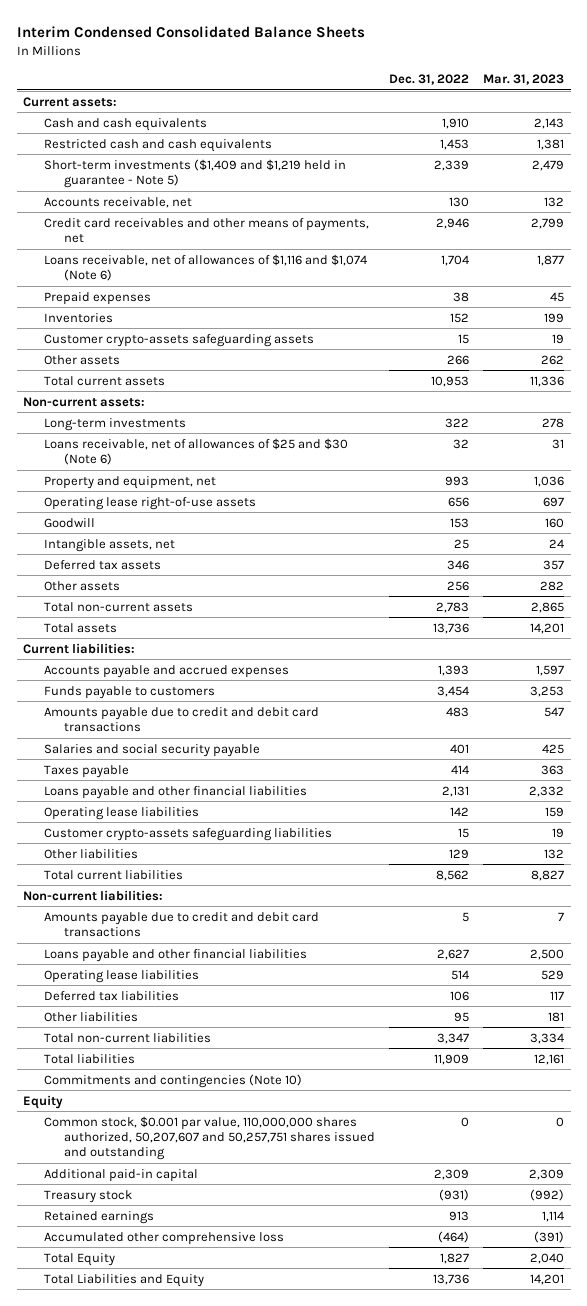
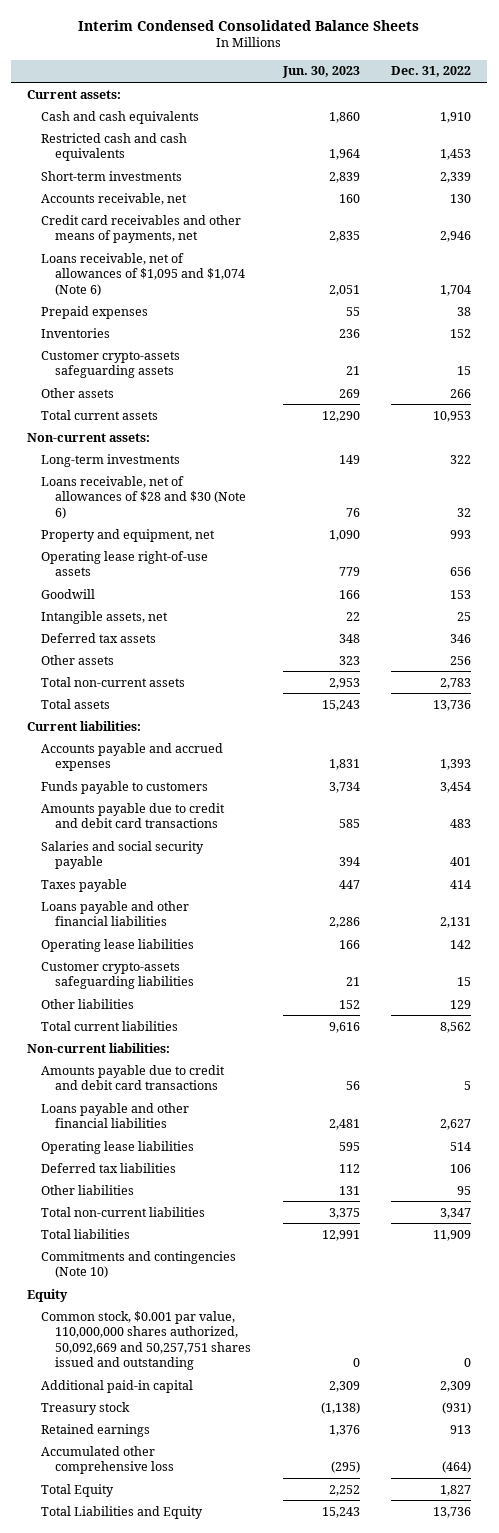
[482,74,564,86] Mar. 31, 2023 -> none
none -> [281,66,360,79] Jun. 30, 2023
[43,158,346,189] Short-term investments ($1,409 and $1,219 held in guarantee - Note 5) -> [41,170,183,181] Short-term investments
[43,253,367,282] Loans receivable, net of allowances of $1,116 and $1,074 (Note 6) -> [41,252,246,296] Loans receivable, net of allowances of $1,095 and $1,074 (Note 6)
[43,437,348,466] Loans receivable, net of allowances of $25 and $30 (Note 6) -> [41,475,247,519] Loans receivable, net of allowances of $28 and $30 (Note 6)
[43,1115,376,1161] Common stock, $0.001 par value, 110,000,000 shares authorized, 50,207,607 and 50,257,751 shares issued and outstanding -> [41,1310,252,1371] Common stock, $0.001 par value, 110,000,000 shares authorized, 50,092,669 and 50,257,751 shares issued and outstanding

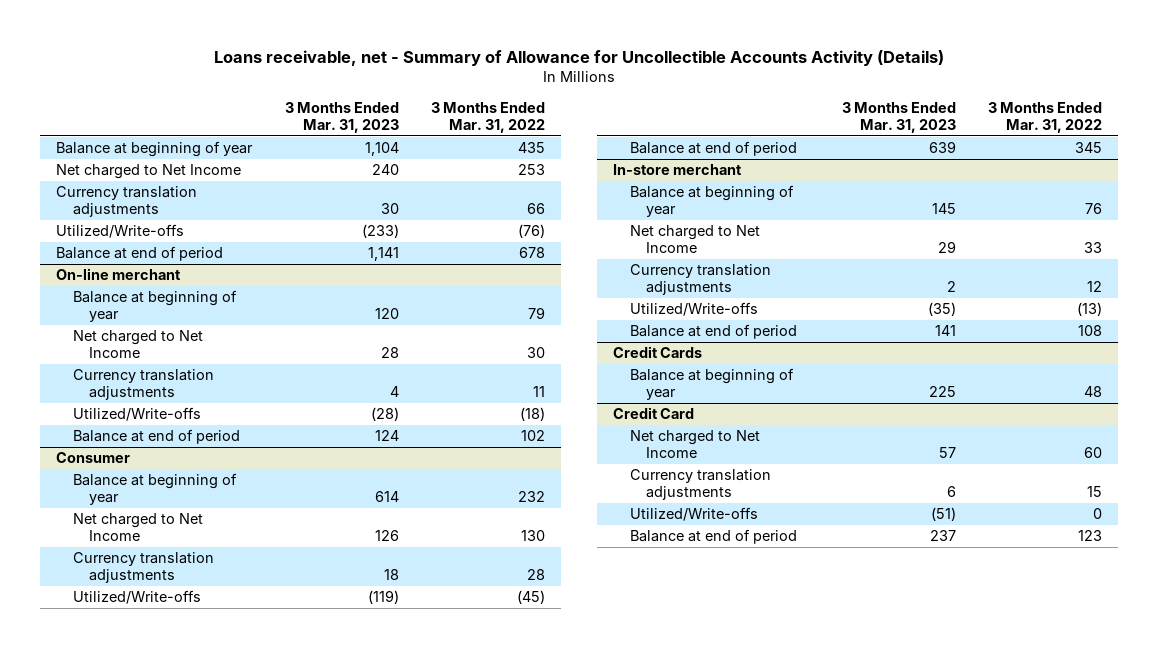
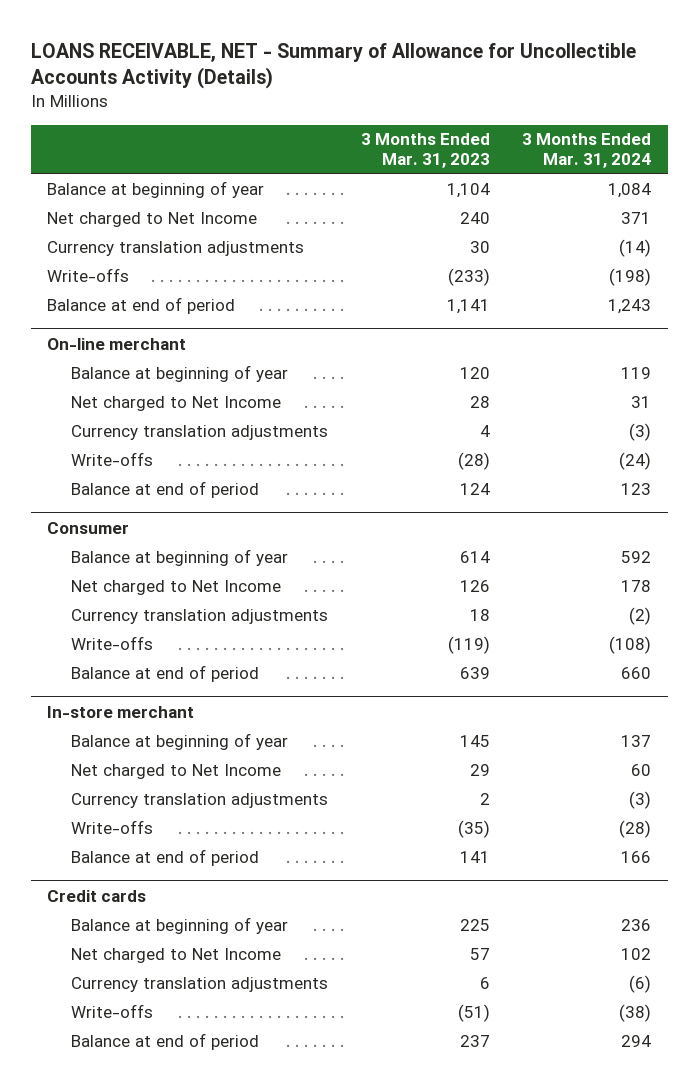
[214,49,945,66] Loans receivable, net - Summary of Allowance for Uncollectible Accounts Activity (Details) -> [31,42,637,90] LOANS RECEIVABLE, NET - Summary of Allowance for Uncollectible Accounts Activity (Details)
[430,101,545,134] 3 Months Ended Mar. 31, 2022 -> none
none -> [522,133,652,168] 3 Months Ended Mar. 31, 2024
[56,224,185,239] Utilized/Write-offs -> [47,267,130,282] Write-offs
[72,407,201,422] Utilized/Write-offs -> [71,451,154,466] Write-offs
[72,590,201,605] Utilized/Write-offs -> [71,635,154,650] Write-offs
[629,302,758,317] Utilized/Write-offs -> [71,819,154,834] Write-offs
[613,346,703,359] Credit Cards -> [47,889,147,902] Credit cards
[613,407,695,420] Credit Card -> none
[629,507,758,522] Utilized/Write-offs -> [71,1003,154,1018] Write-offs

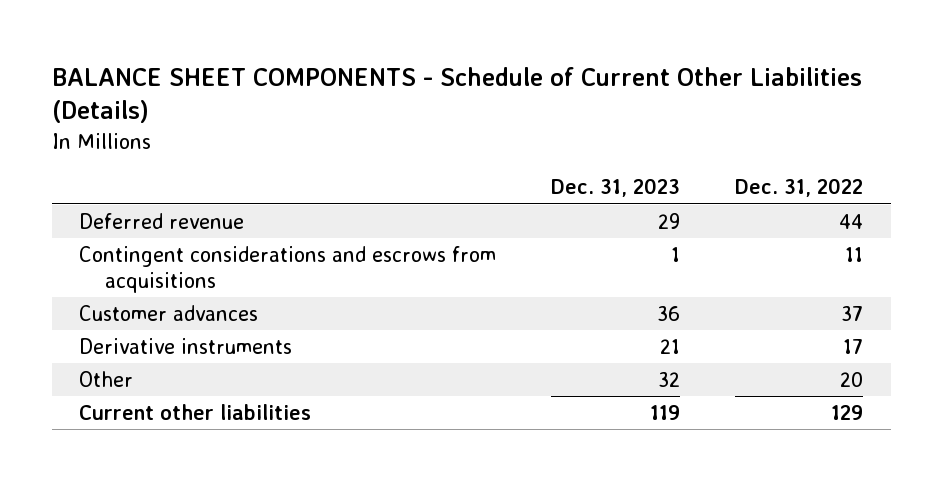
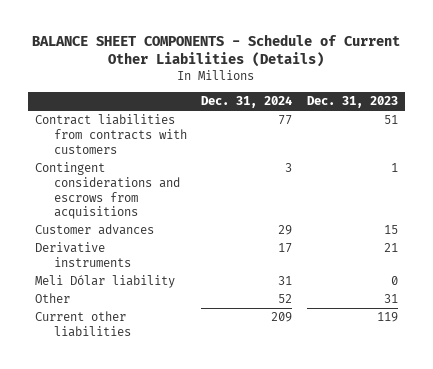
[735,178,864,198] Dec. 31, 2022 -> none
none -> [201,96,293,109] Dec. 31, 2024
[79,213,245,230] Deferred revenue -> none
none -> [34,114,187,154] Contract liabilities from contracts with customers
[657,306,681,322] 36 -> [384,225,399,235] 15
none -> [34,275,175,289] Meli Dólar liability
[658,372,681,388] 32 -> [384,294,399,304] 31

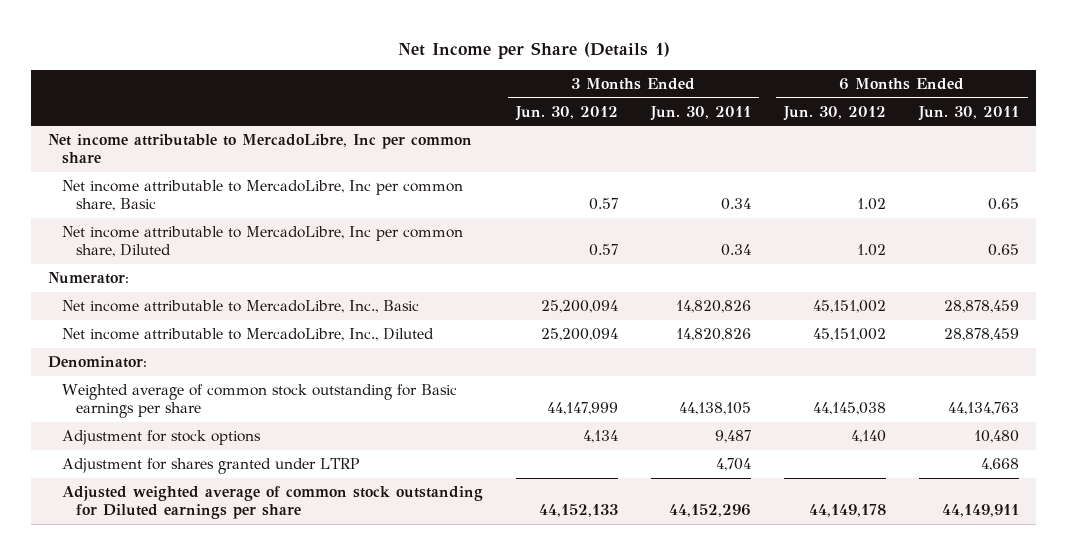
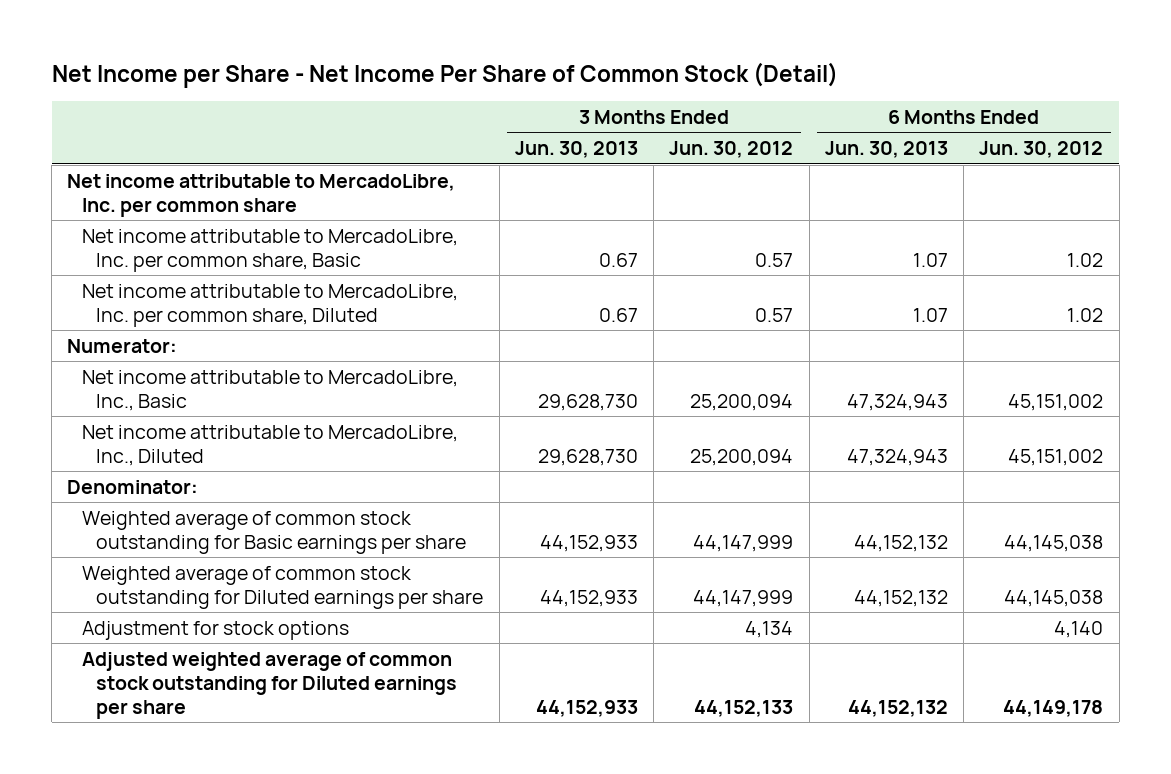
[397,41,670,59] Net Income per Share (Details 1) -> [51,61,838,88] Net Income per Share - Net Income Per Share of Common Stock (Detail)
[650,105,752,121] Jun. 30, 2011 -> none
[918,105,1020,121] Jun. 30, 2011 -> none
none -> [514,141,638,159] Jun. 30, 2013
none -> [824,141,948,159] Jun. 30, 2013
[47,134,472,165] Net income attributable to MercadoLibre, Inc per common share -> [67,173,456,217] Net income attributable to MercadoLibre, Inc. per common share
[61,180,463,212] Net income attributable to MercadoLibre, Inc per common share, Basic -> [81,228,458,272] Net income attributable to MercadoLibre, Inc. per common share, Basic
[61,226,463,258] Net income attributable to MercadoLibre, Inc per common share, Diluted -> [81,283,458,327] Net income attributable to MercadoLibre, Inc. per common share, Diluted
none -> [81,565,484,609] Weighted average of common stock outstanding for Diluted earnings per share
[61,458,360,475] Adjustment for shares granted under LTRP -> none

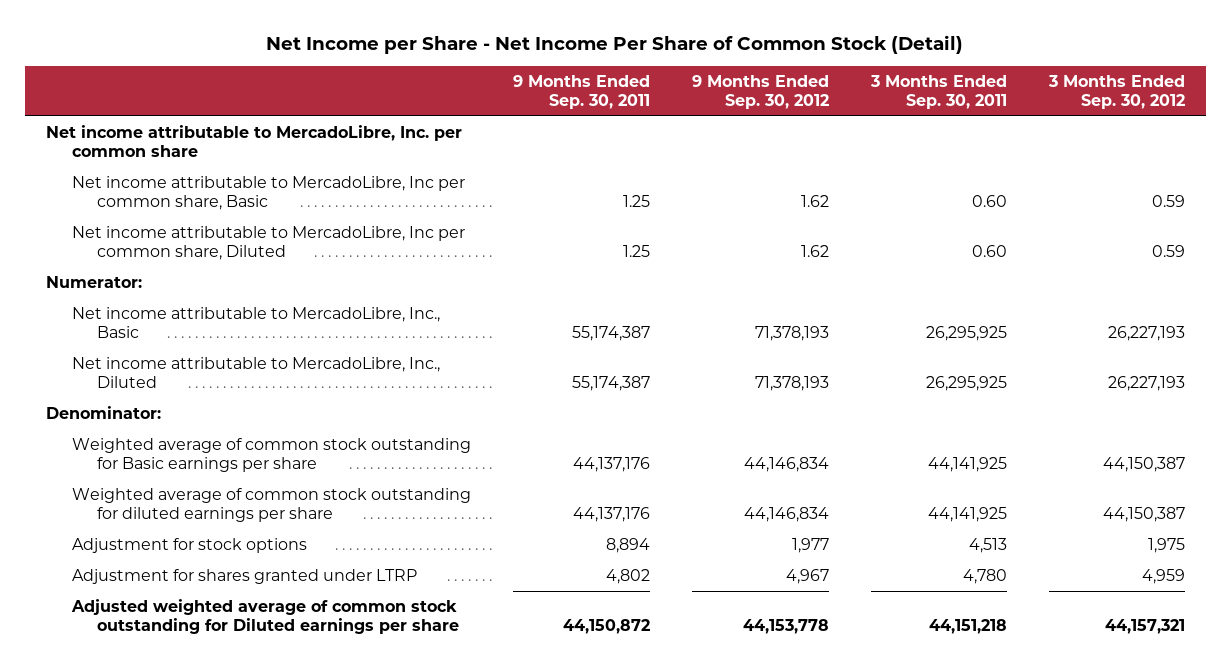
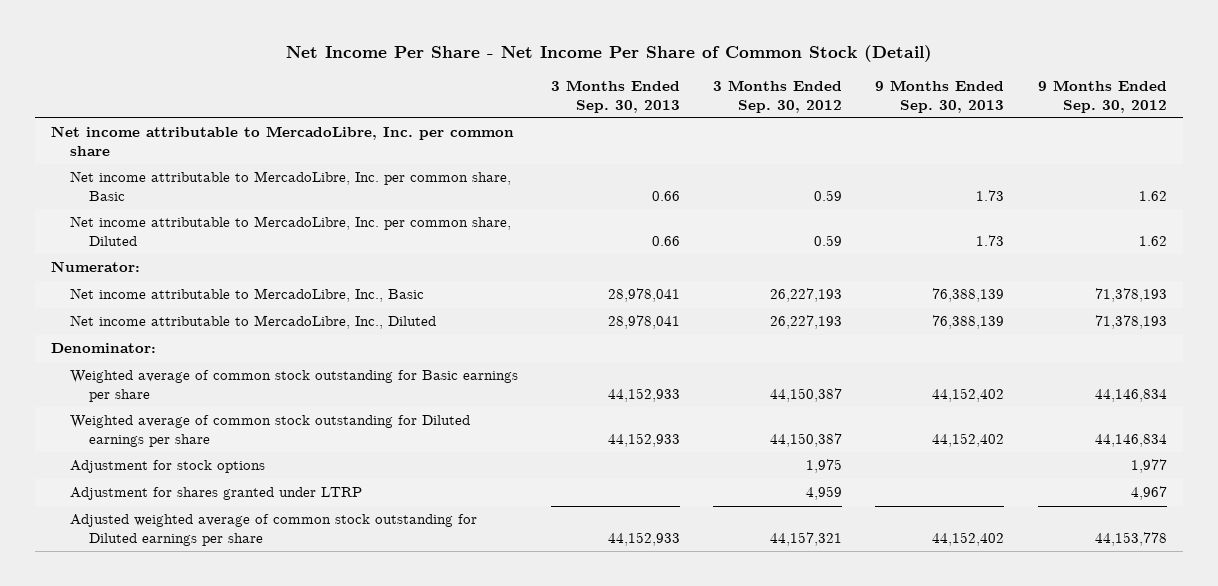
[266,34,964,54] Net Income per Share - Net Income Per Share of Common Stock (Detail) -> [285,44,932,62] Net Income Per Share - Net Income Per Share of Common Stock (Detail)
[512,74,650,109] 9 Months Ended Sep. 30, 2011 -> none
[869,74,1007,109] 3 Months Ended Sep. 30, 2011 -> none
none -> [551,80,681,113] 3 Months Ended Sep. 30, 2013
none -> [875,80,1005,113] 9 Months Ended Sep. 30, 2013
[71,176,465,210] Net income attributable to MercadoLibre, Inc per common share, Basic -> [70,171,512,202] Net income attributable to MercadoLibre, Inc. per common share, Basic
[71,226,465,260] Net income attributable to MercadoLibre, Inc per common share, Diluted -> [70,216,512,247] Net income attributable to MercadoLibre, Inc. per common share, Diluted
[71,488,471,522] Weighted average of common stock outstanding for diluted earnings per share -> [70,415,471,448] Weighted average of common stock outstanding for Diluted earnings per share

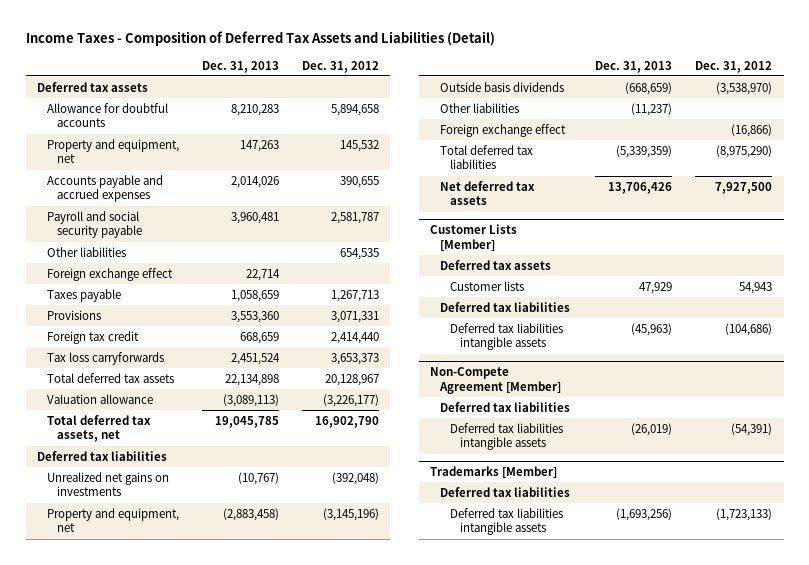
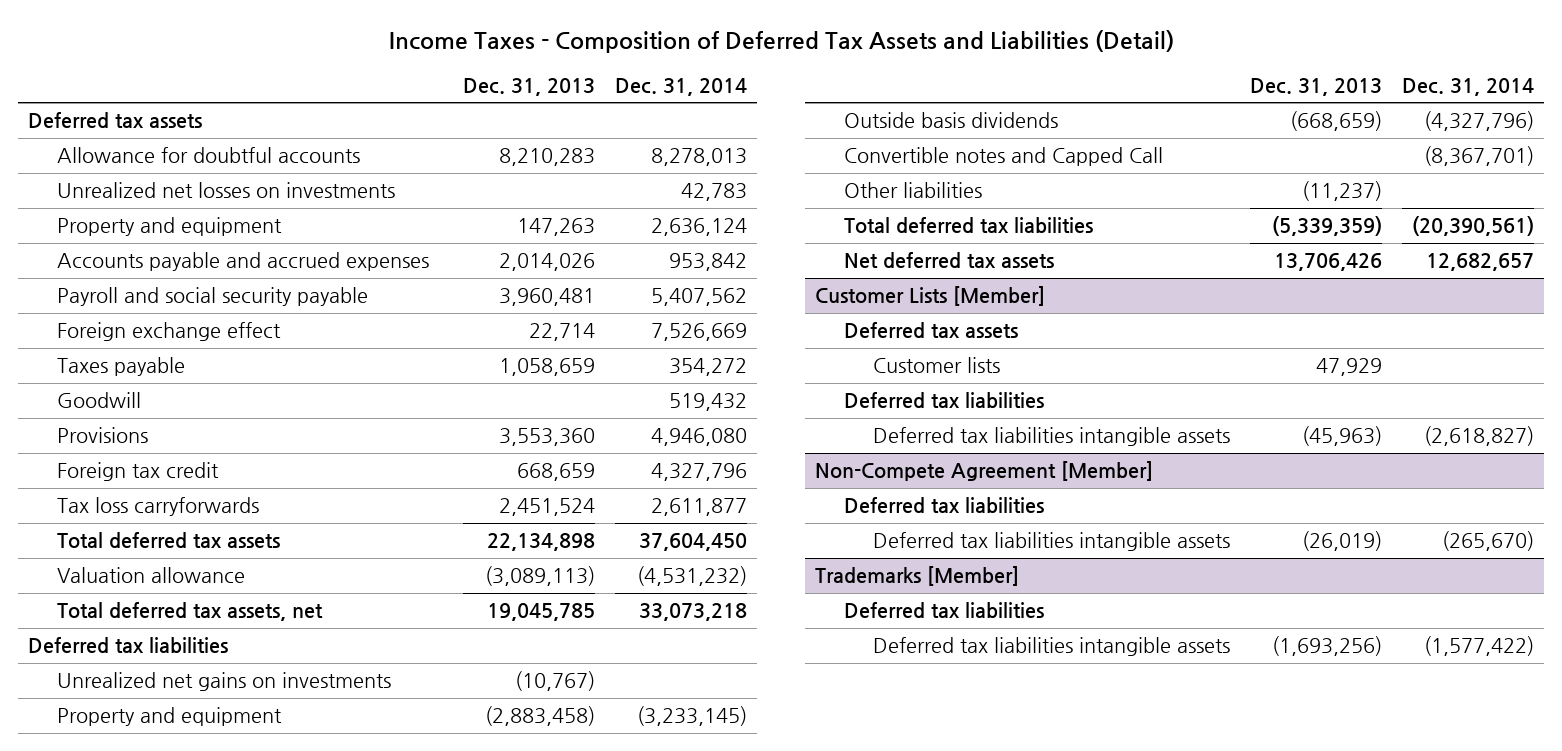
[301,60,379,73] Dec. 31, 2012 -> none
none -> [614,77,747,96] Dec. 31, 2014
none -> [56,182,395,199] Unrealized net losses on investments
[47,138,180,164] Property and equipment, net -> [56,217,282,237] Property and equipment
[47,246,127,257] Other liabilities -> none
none -> [56,392,141,409] Goodwill
[47,507,180,533] Property and equipment, net -> [56,707,282,727] Property and equipment
none -> [844,147,1164,167] Convertible notes and Capped Call
[440,123,567,137] Foreign exchange effect -> none

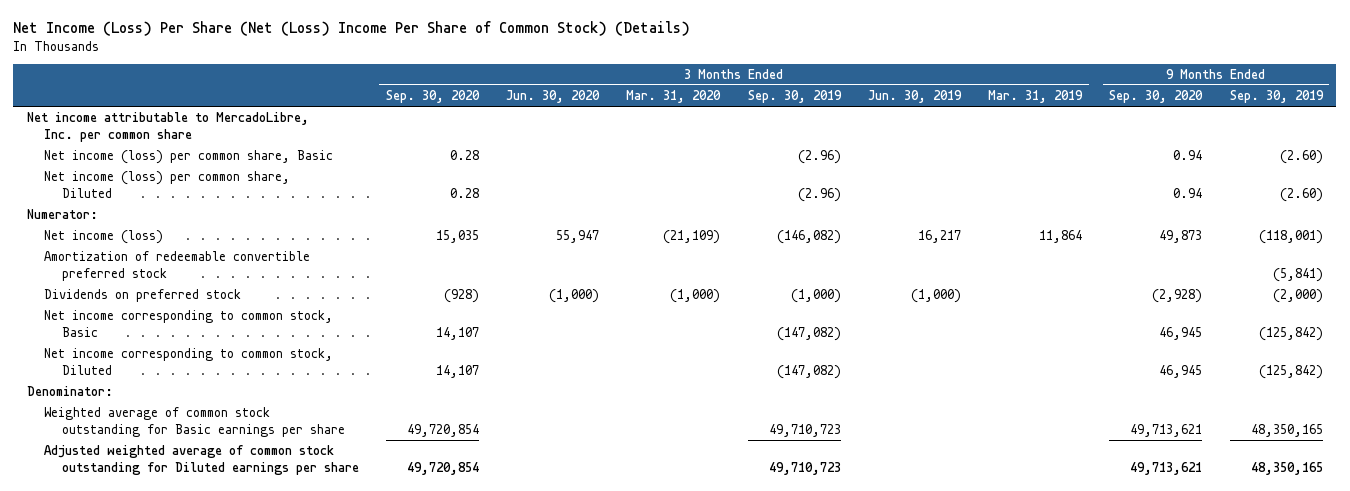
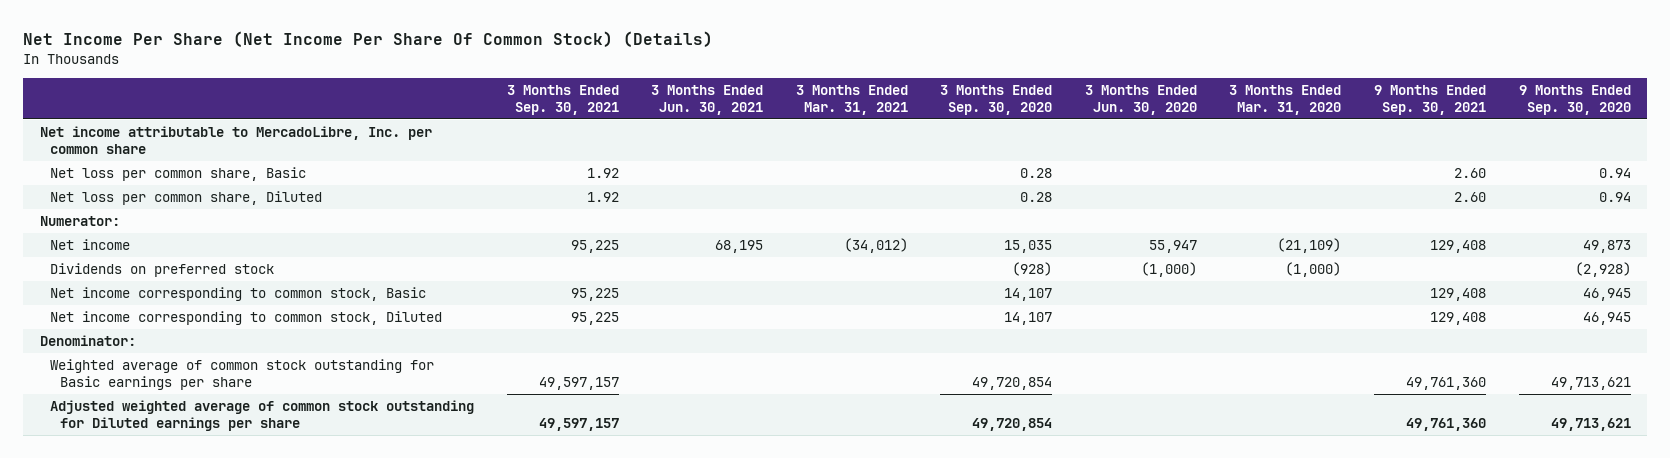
[13,21,691,37] Net Income (Loss) Per Share (Net (Loss) Income Per Share of Common Stock) (Details) -> [23,30,714,47] Net Income Per Share (Net Income Per Share Of Common Stock) (Details)
[747,90,842,104] Sep. 30, 2019 -> none
[867,90,962,104] Jun. 30, 2019 -> none
[988,90,1084,104] Mar. 31, 2019 -> none
[1229,90,1324,104] Sep. 30, 2019 -> none
none -> [506,84,619,115] 3 Months Ended Sep. 30, 2021
none -> [651,84,764,115] 3 Months Ended Jun. 30, 2021
none -> [795,84,908,115] 3 Months Ended Mar. 31, 2021
none -> [1374,84,1487,115] 9 Months Ended Sep. 30, 2021
[44,150,334,165] Net income (loss) per common share, Basic -> [49,167,306,182] Net loss per common share, Basic
[44,171,291,198] Net income (loss) per common share, Diluted -> [49,191,322,206] Net loss per common share, Diluted
[44,251,311,281] Amortization of redeemable convertible preferred stock -> none
[44,230,164,245] Net income (loss) -> [49,239,130,251] Net income

